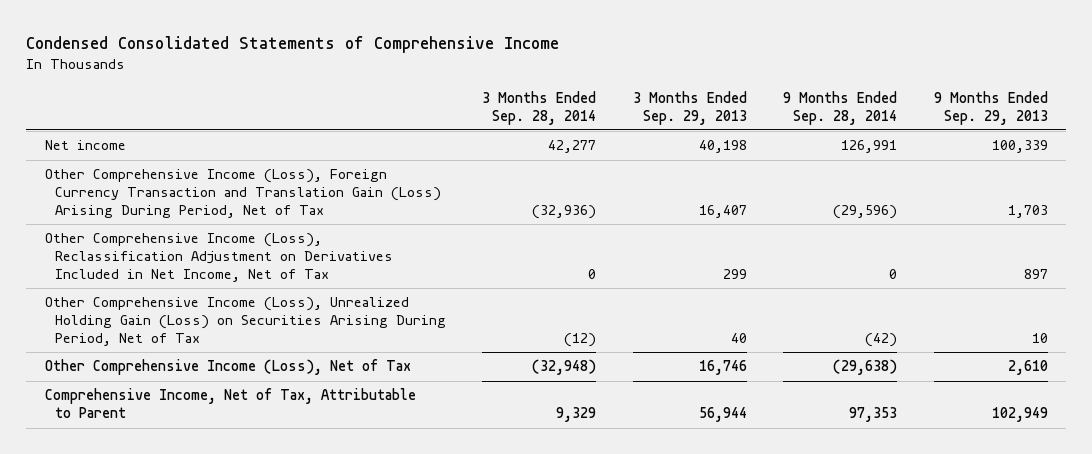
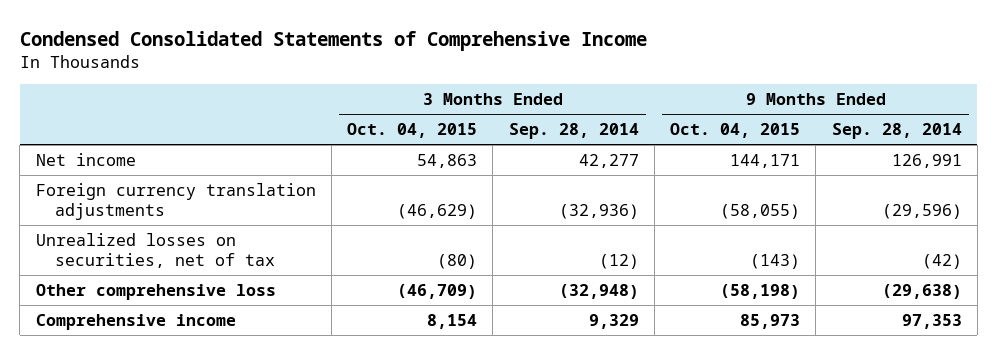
[632,90,747,125] 3 Months Ended Sep. 29, 2013 -> none
[933,90,1048,125] 9 Months Ended Sep. 29, 2013 -> none
none -> [347,123,478,139] Oct. 04, 2015
none -> [670,123,801,139] Oct. 04, 2015
[44,233,393,283] Other Comprehensive Income (Loss), Reclassification Adjustment on Derivatives Included in Net Income, Net of Tax -> none
[44,169,441,219] Other Comprehensive Income (Loss), Foreign Currency Transaction and Translation Gain (Loss) Arising During Period, Net of Tax -> [35,182,316,221] Foreign currency translation adjustments
[44,297,446,347] Other Comprehensive Income (Loss), Unrealized Holding Gain (Loss) on Securities Arising During Period, Net of Tax -> [35,232,276,269] Unrealized losses on securities, net of tax
[44,359,411,376] Other Comprehensive Income (Loss), Net of Tax -> [35,283,276,300] Other comprehensive loss
[44,388,416,419] Comprehensive Income, Net of Tax, Attributable to Parent -> [35,313,236,330] Comprehensive income

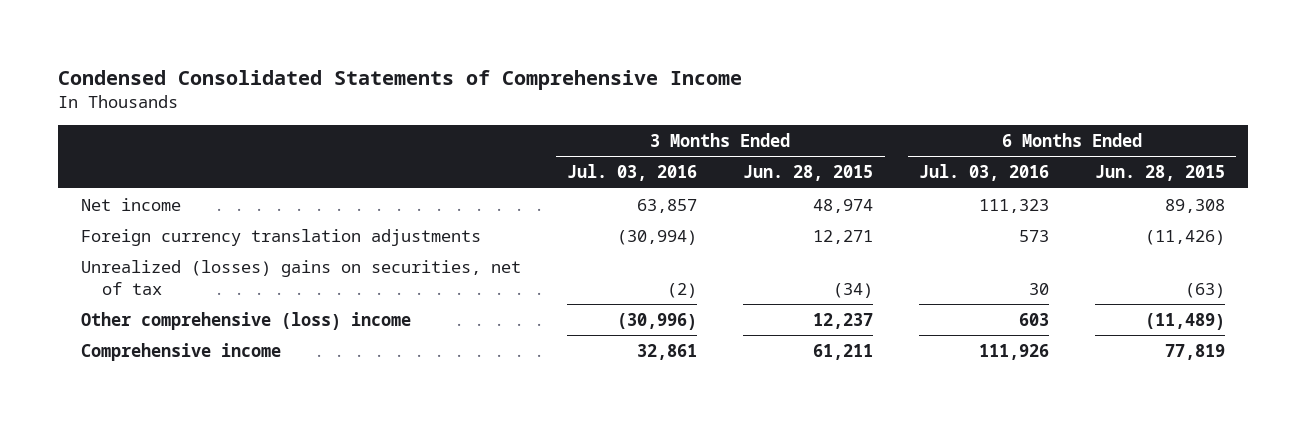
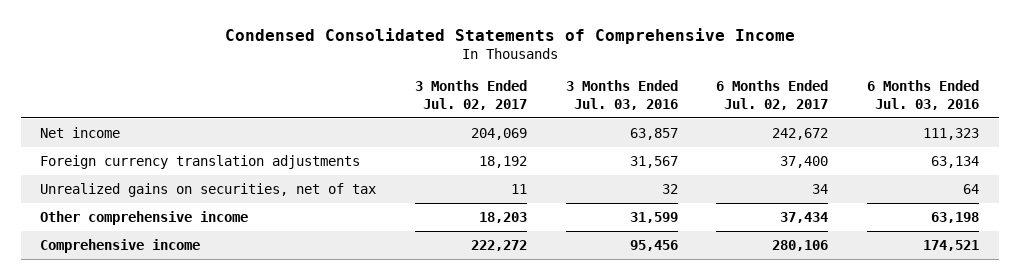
[743,165,874,182] Jun. 28, 2015 -> none
[1094,165,1225,182] Jun. 28, 2015 -> none
none -> [414,80,527,110] 3 Months Ended Jul. 02, 2017
none -> [716,80,829,110] 6 Months Ended Jul. 02, 2017
[617,229,698,245] (30,994) -> [629,155,678,168] 31,567
[1019,229,1050,242] 573 -> [931,155,980,168] 63,134
[81,259,522,295] Unrealized (losses) gains on securities, net of tax -> [40,182,377,197] Unrealized gains on securities, net of tax
[667,282,698,298] (2) -> [661,183,678,194] 32
[1029,282,1050,295] 30 -> [963,183,980,194] 64
[81,311,412,330] Other comprehensive (loss) income -> [40,210,249,225] Other comprehensive income
[617,312,698,330] (30,996) -> [629,211,678,223] 31,599
[1019,312,1050,326] 603 -> [931,211,980,223] 63,198
[637,343,698,360] 32,861 -> [629,239,678,251] 95,456
[979,343,1050,360] 111,926 -> [923,239,980,251] 174,521

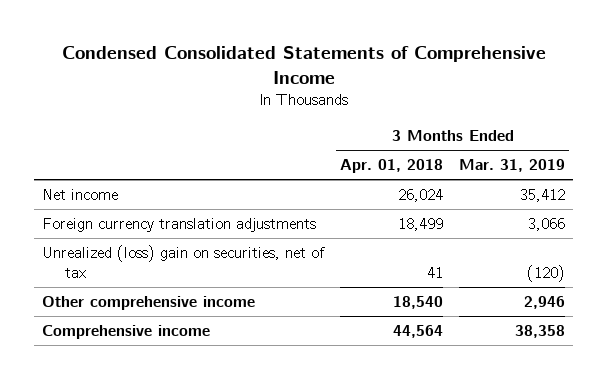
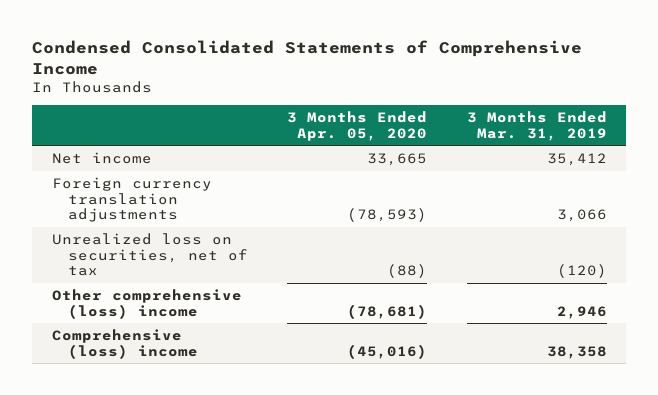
[340,159,444,174] Apr. 01, 2018 -> none
none -> [287,111,428,141] 3 Months Ended Apr. 05, 2020
[42,245,326,278] Unrealized (loss) gain on securities, net of tax -> [51,233,249,277] Unrealized loss on securities, net of tax
[42,296,256,311] Other comprehensive income -> [51,289,242,319] Other comprehensive (loss) income
[42,325,211,340] Comprehensive income -> [51,329,199,359] Comprehensive (loss) income

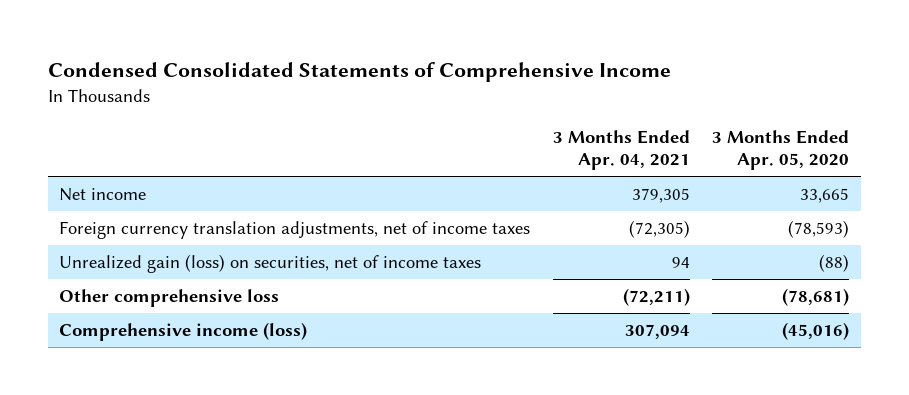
[466,111,607,141] 3 Months Ended Mar. 31, 2019 -> none
none -> [552,130,690,171] 3 Months Ended Apr. 04, 2021
[51,177,212,223] Foreign currency translation adjustments -> [59,221,531,240] Foreign currency translation adjustments, net of income taxes
[51,233,249,277] Unrealized loss on securities, net of tax -> [59,254,482,274] Unrealized gain (loss) on securities, net of income taxes
[51,289,242,319] Other comprehensive (loss) income -> [59,289,280,308] Other comprehensive loss
[51,329,199,359] Comprehensive (loss) income -> [59,322,308,342] Comprehensive income (loss)

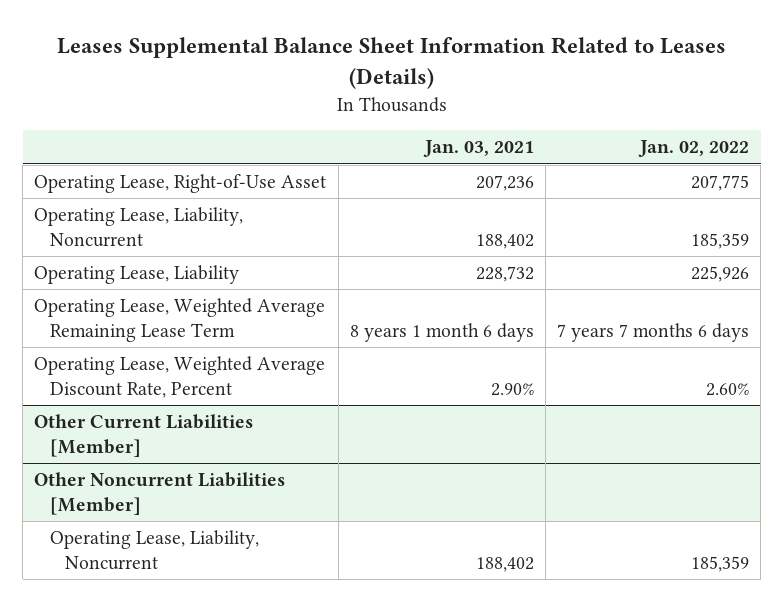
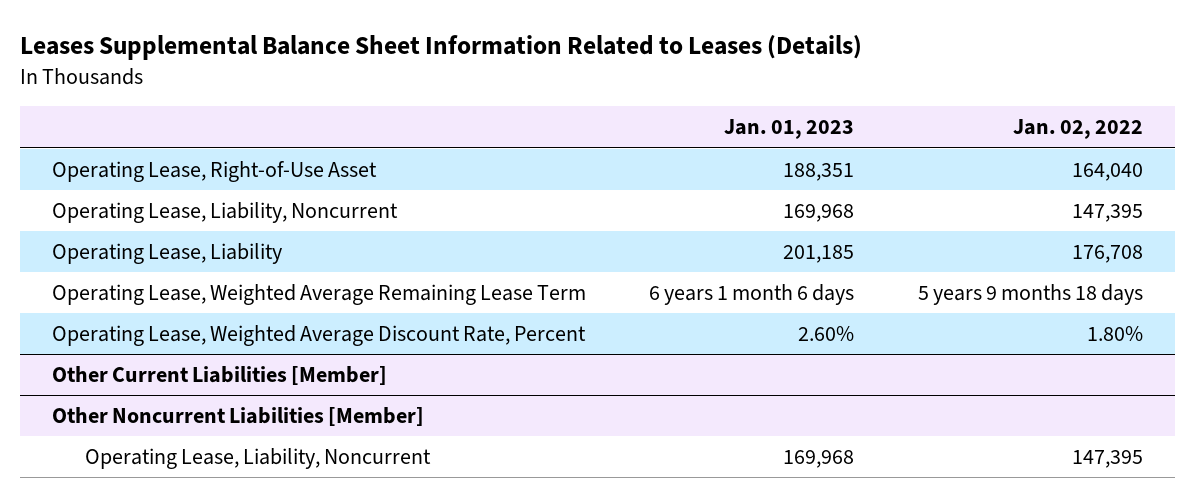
[422,140,534,158] Jan. 03, 2021 -> none
none -> [724,119,855,140] Jan. 01, 2023
[691,175,750,192] 207,775 -> [1071,163,1143,182] 164,040
[691,233,750,250] 185,359 -> [1071,204,1143,223] 147,395
[691,266,750,283] 225,926 -> [1071,245,1143,264] 176,708
[557,323,750,343] 7 years 7 months 6 days -> [917,284,1143,306] 5 years 9 months 18 days
[706,383,750,397] 2.60% -> [1086,326,1143,342] 1.80%
[691,556,750,573] 185,359 -> [1071,450,1143,469] 147,395

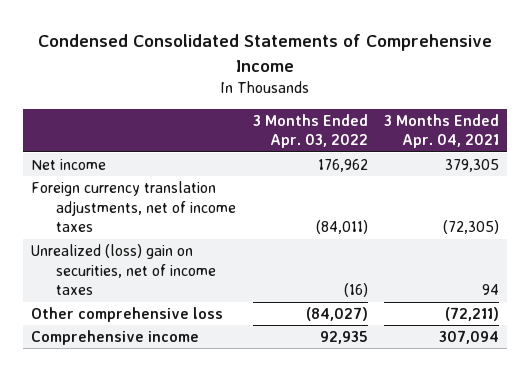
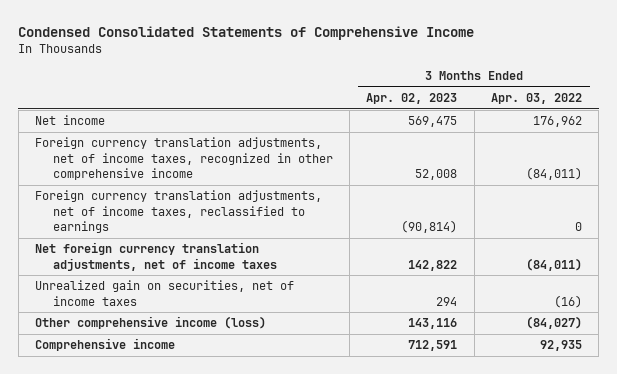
[383,113,499,149] 3 Months Ended Apr. 04, 2021 -> none
none -> [366,93,458,105] Apr. 02, 2023
none -> [35,137,333,181] Foreign currency translation adjustments, net of income taxes, recognized in other comprehensive income
none -> [35,190,323,234] Foreign currency translation adjustments, net of income taxes, reclassified to earnings
[30,181,237,233] Foreign currency translation adjustments, net of income taxes -> [35,242,277,271] Net foreign currency translation adjustments, net of income taxes
[30,244,217,296] Unrealized (loss) gain on securities, net of income taxes -> [35,280,295,306] Unrealized gain on securities, net of income taxes
[30,307,223,323] Other comprehensive loss -> [35,316,267,330] Other comprehensive income (loss)

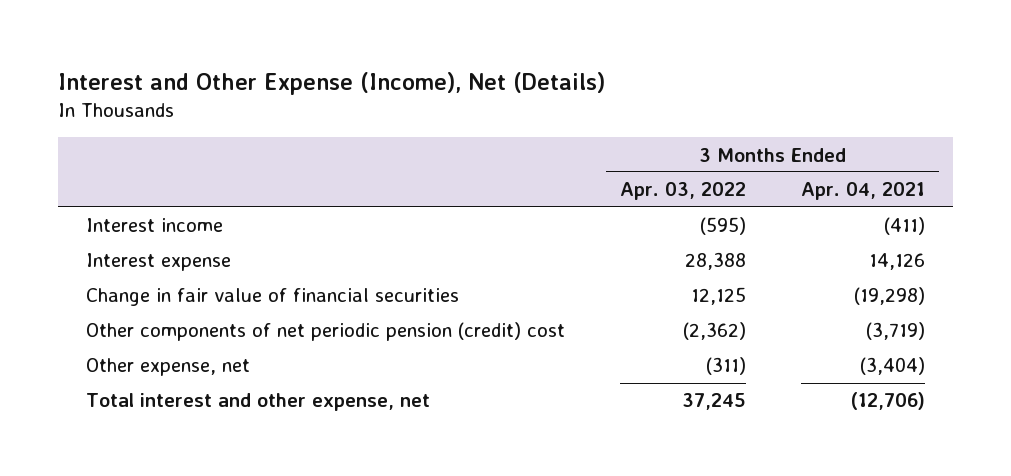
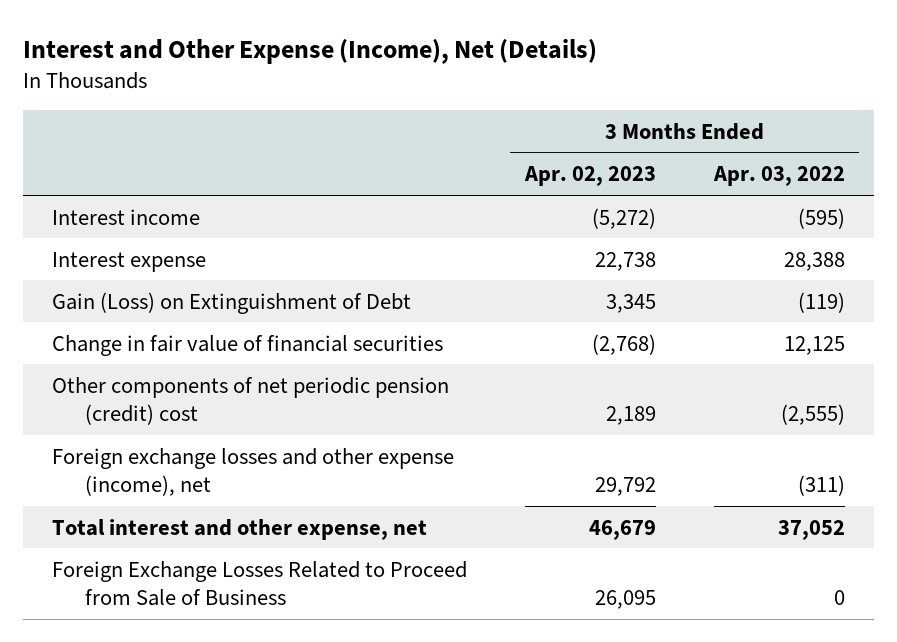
[801,182,926,201] Apr. 04, 2021 -> none
none -> [523,166,656,187] Apr. 02, 2023
none -> [51,291,411,314] Gain (Loss) on Extinguishment of Debt
[683,322,747,341] (2,362) -> [780,403,845,425] (2,555)
[85,358,250,377] Other expense, net -> [51,447,454,496] Foreign exchange losses and other expense (income), net
[682,393,747,411] 37,245 -> [777,519,845,540] 37,052
none -> [51,560,467,606] Foreign Exchange Losses Related to Proceed from Sale of Business

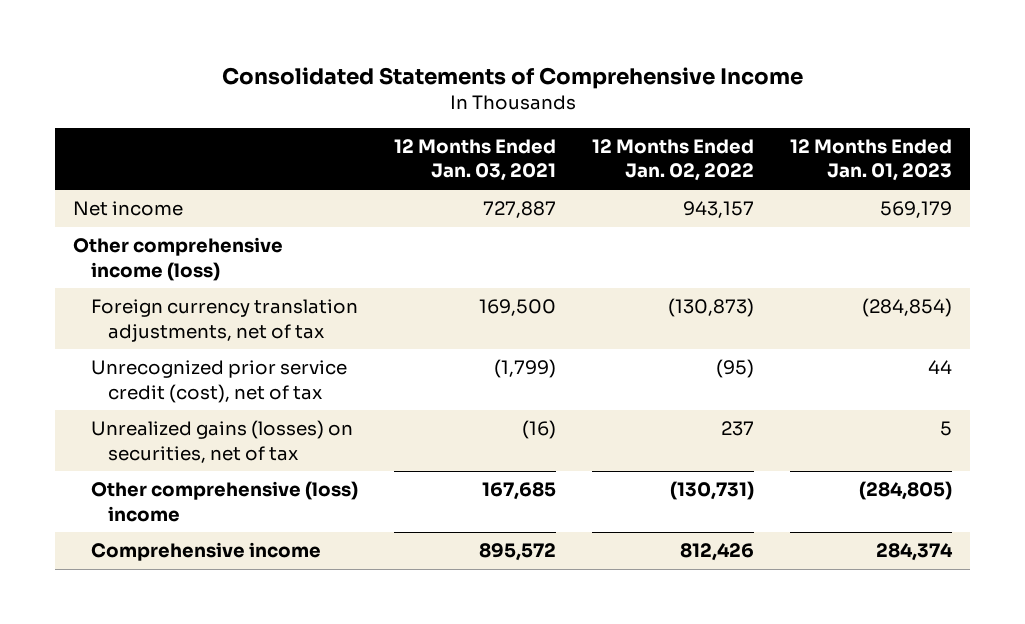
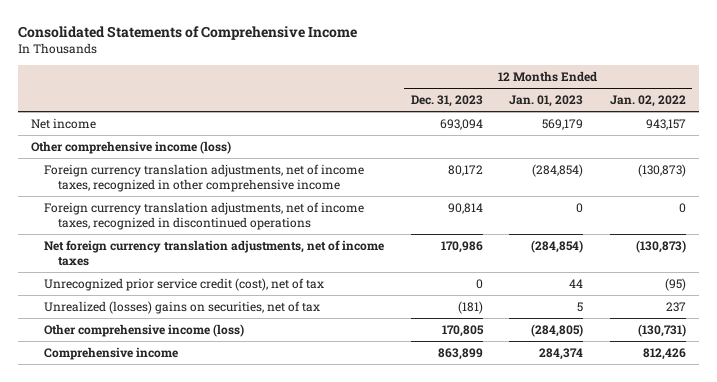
[393,139,556,182] 12 Months Ended Jan. 03, 2021 -> none
none -> [410,95,483,108] Dec. 31, 2023
none -> [44,163,365,192] Foreign currency translation adjustments, net of income taxes, recognized in other comprehensive income
none -> [44,201,365,230] Foreign currency translation adjustments, net of income taxes, recognized in discontinued operations
[90,299,358,342] Foreign currency translation adjustments, net of tax -> [44,239,385,266] Net foreign currency translation adjustments, net of income taxes
[90,420,353,463] Unrealized gains (losses) on securities, net of tax -> [44,300,321,314] Unrealized (losses) gains on securities, net of tax
[90,481,358,522] Other comprehensive (loss) income -> [44,323,245,337] Other comprehensive income (loss)

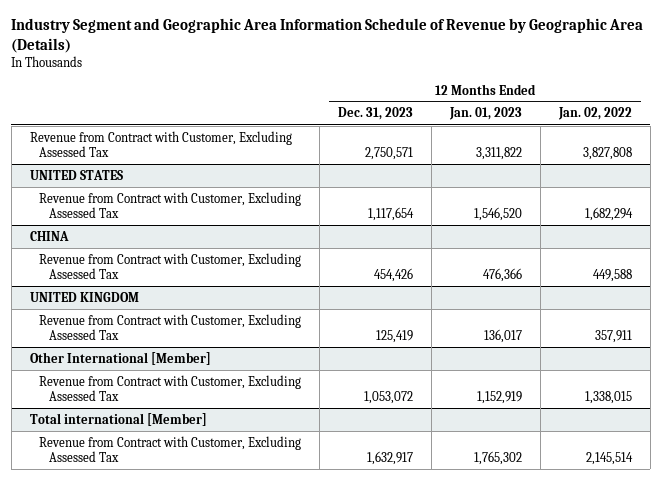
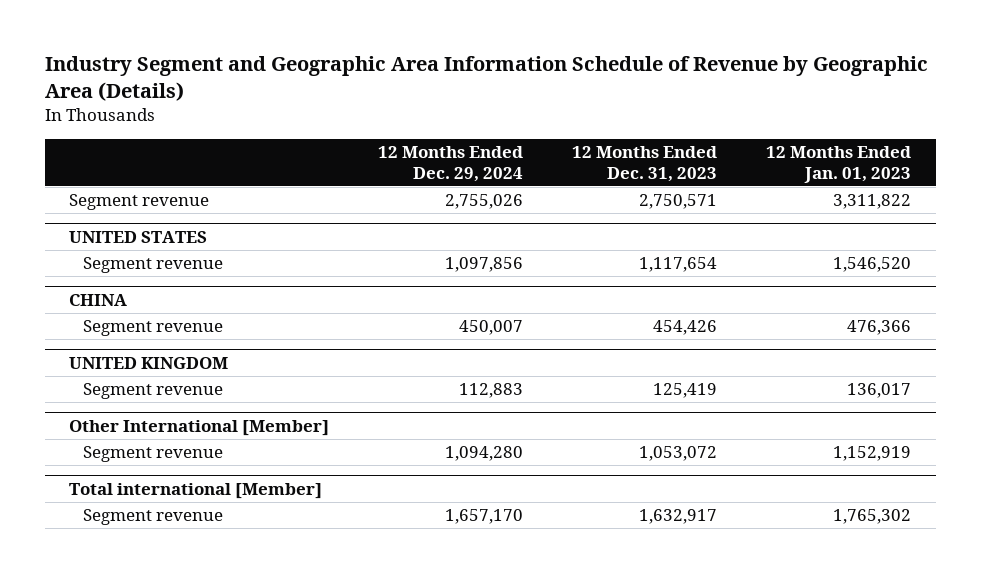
[557,107,632,121] Jan. 02, 2022 -> none
none -> [378,145,524,182] 12 Months Ended Dec. 29, 2024
[29,130,292,158] Revenue from Contract with Customer, Excluding Assessed Tax -> [69,194,210,211] Segment revenue
[39,191,302,219] Revenue from Contract with Customer, Excluding Assessed Tax -> [83,257,224,274] Segment revenue
[39,252,302,280] Revenue from Contract with Customer, Excluding Assessed Tax -> [83,320,224,337] Segment revenue
[39,313,302,341] Revenue from Contract with Customer, Excluding Assessed Tax -> [83,383,224,400] Segment revenue
[39,374,302,402] Revenue from Contract with Customer, Excluding Assessed Tax -> [83,446,224,463] Segment revenue
[39,435,302,463] Revenue from Contract with Customer, Excluding Assessed Tax -> [83,509,224,526] Segment revenue

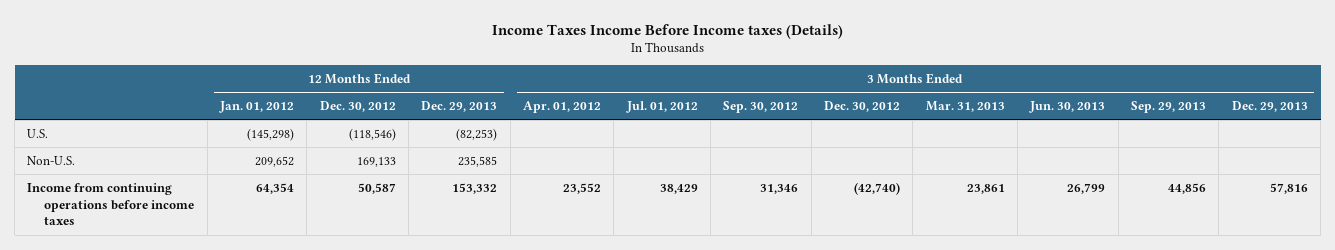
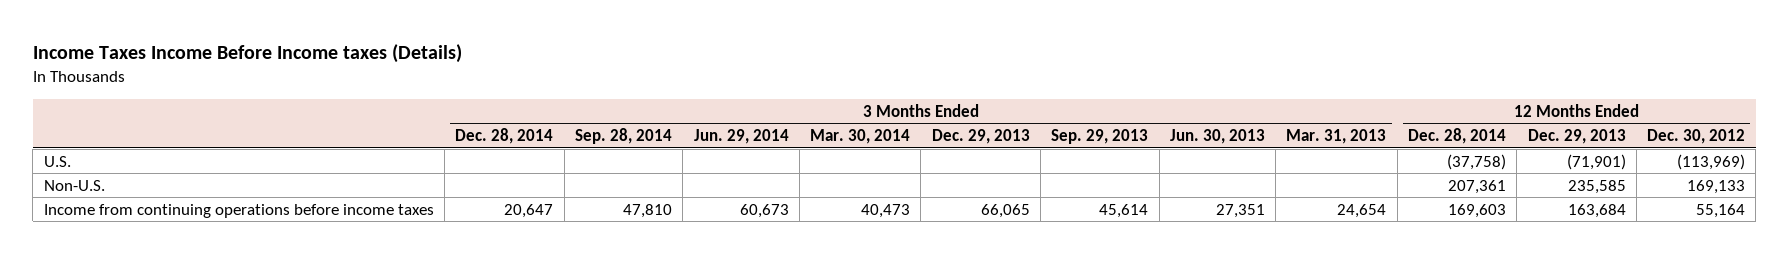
[219,101,295,114] Jan. 01, 2012 -> none
[523,101,602,114] Apr. 01, 2012 -> none
[625,101,698,114] Jul. 01, 2012 -> none
[723,101,799,114] Sep. 30, 2012 -> none
[824,101,901,113] Dec. 30, 2012 -> none
none -> [455,128,554,145] Dec. 28, 2014
none -> [574,128,672,145] Sep. 28, 2014
none -> [693,129,789,145] Jun. 29, 2014
none -> [810,129,911,145] Mar. 30, 2014
none -> [1407,128,1506,145] Dec. 28, 2014
[348,127,396,141] (118,546) -> [1677,153,1746,170] (113,969)
[456,127,498,141] (82,253) -> [1566,153,1626,170] (71,901)
[357,182,396,194] 50,587 -> [1696,203,1746,218] 55,164
[452,182,498,194] 153,332 -> [1567,203,1626,218] 163,684
[966,183,1005,194] 23,861 -> [1337,203,1387,218] 24,654
[1067,182,1106,194] 26,799 -> [1215,203,1265,218] 27,351
[1168,182,1207,194] 44,856 -> [1099,203,1149,218] 45,614
[1269,182,1308,194] 57,816 -> [980,203,1030,218] 66,065

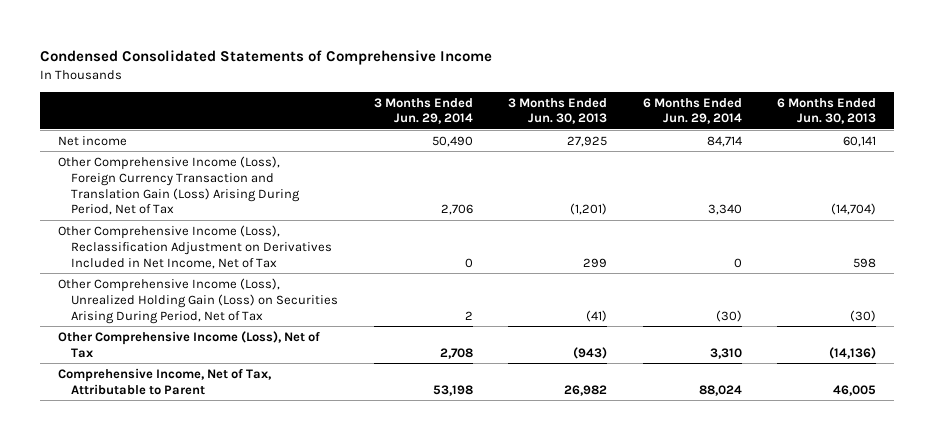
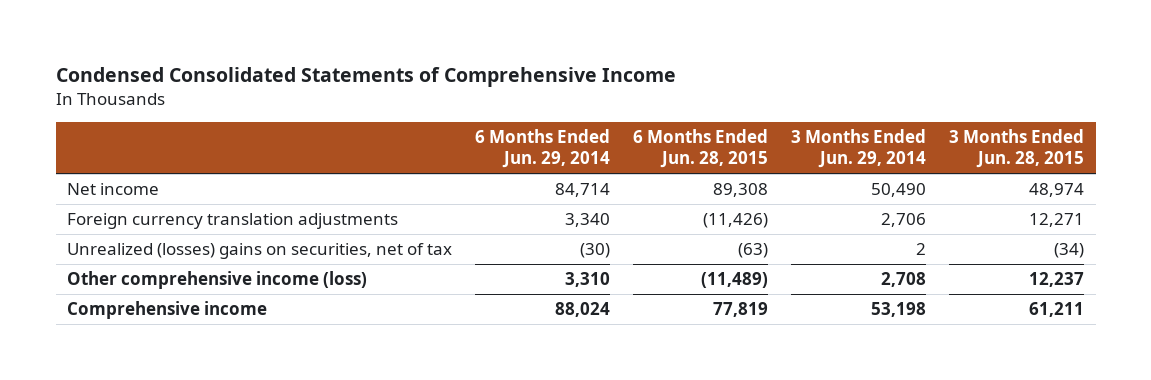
[508,97,608,125] 3 Months Ended Jun. 30, 2013 -> none
[777,97,877,125] 6 Months Ended Jun. 30, 2013 -> none
none -> [633,128,769,169] 6 Months Ended Jun. 28, 2015
none -> [949,128,1085,169] 3 Months Ended Jun. 28, 2015
[57,224,333,269] Other Comprehensive Income (Loss), Reclassification Adjustment on Derivatives Included in Net Income, Net of Tax -> none
[57,155,301,216] Other Comprehensive Income (Loss), Foreign Currency Transaction and Translation Gain (Loss) Arising During Period, Net of Tax -> [67,213,399,230] Foreign currency translation adjustments
[57,277,339,324] Other Comprehensive Income (Loss), Unrealized Holding Gain (Loss) on Securities Arising During Period, Net of Tax -> [67,243,453,260] Unrealized (losses) gains on securities, net of tax
[57,330,320,358] Other Comprehensive Income (Loss), Net of Tax -> [67,271,368,290] Other comprehensive income (loss)
[57,367,271,395] Comprehensive Income, Net of Tax, Attributable to Parent -> [67,301,268,320] Comprehensive income

